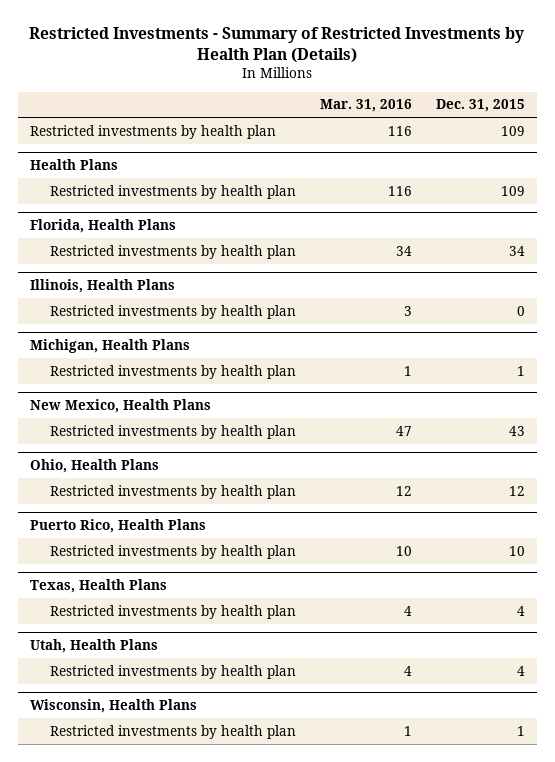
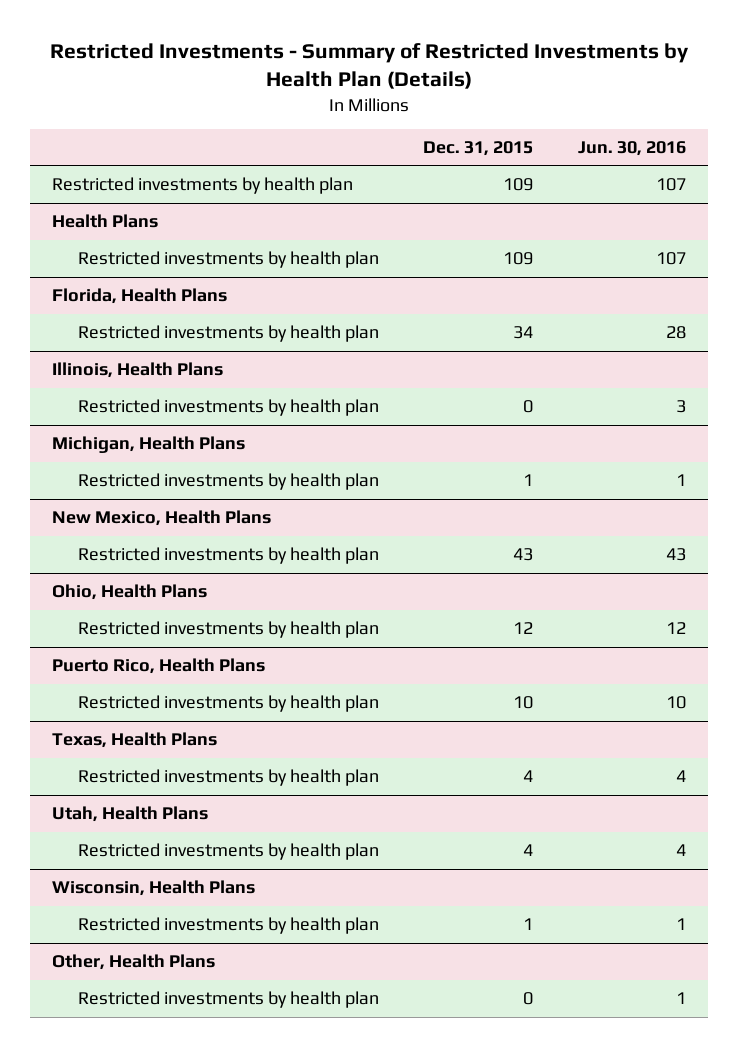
[319,99,412,113] Mar. 31, 2016 -> none
none -> [577,140,686,156] Jun. 30, 2016
none -> [52,954,216,971] Other, Health Plans
none -> [78,991,380,1009] Restricted investments by health plan

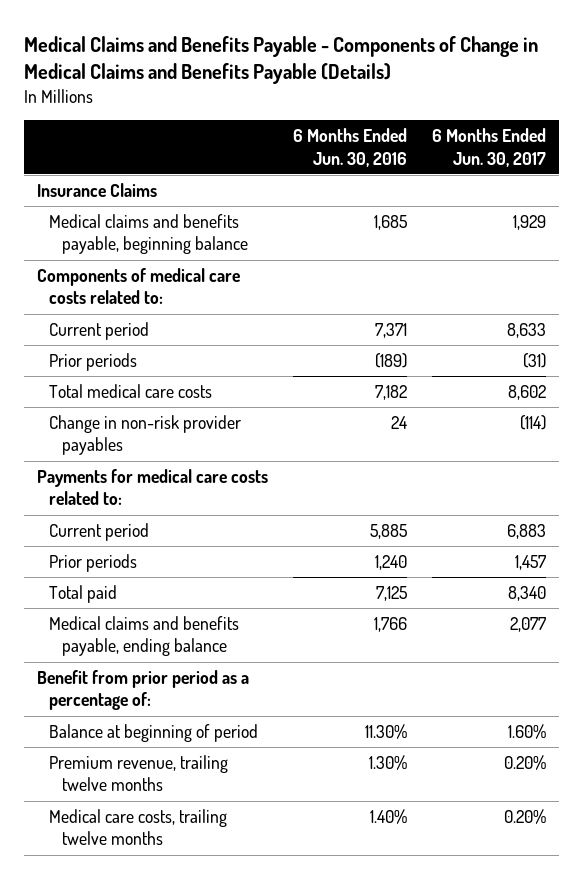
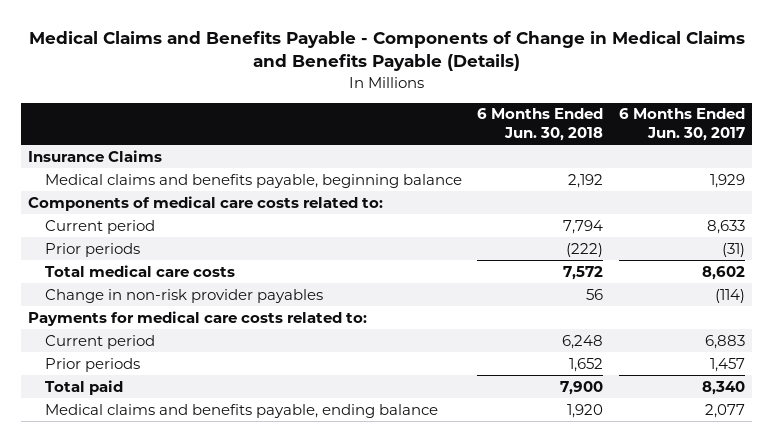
[293,128,408,167] 6 Months Ended Jun. 30, 2016 -> none
none -> [477,108,604,141] 6 Months Ended Jun. 30, 2018
[36,670,249,711] Benefit from prior period as a percentage of: -> none
[49,724,259,743] Balance at beginning of period -> none
[49,755,229,792] Premium revenue, trailing twelve months -> none
[49,809,228,846] Medical care costs, trailing twelve months -> none

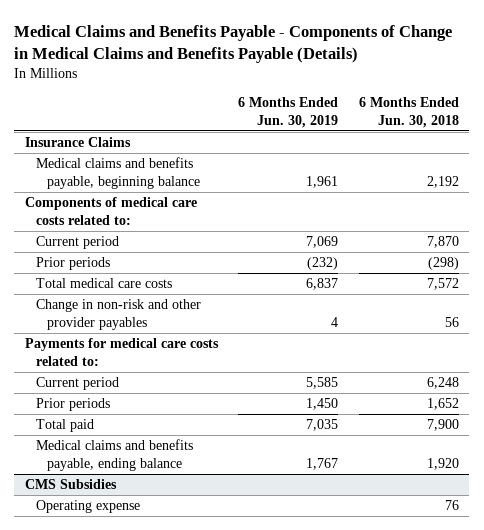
[618,108,745,141] 6 Months Ended Jun. 30, 2017 -> none
none -> [238,97,339,128] 6 Months Ended Jun. 30, 2019
[563,219,604,234] 7,794 -> [427,236,460,249] 7,870
[566,242,604,257] (222) -> [428,257,460,271] (298)
[44,288,323,303] Change in non-risk provider payables -> [36,299,202,330] Change in non-risk and other provider payables
none -> [24,479,117,490] CMS Subsidies
none -> [36,500,141,514] Operating expense

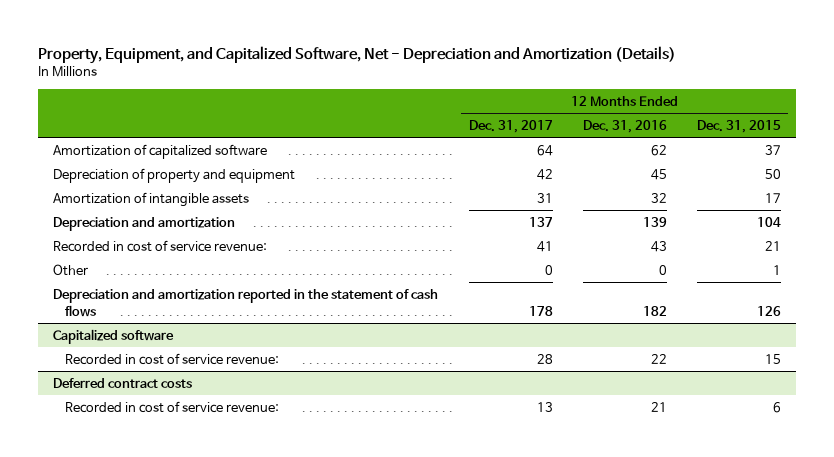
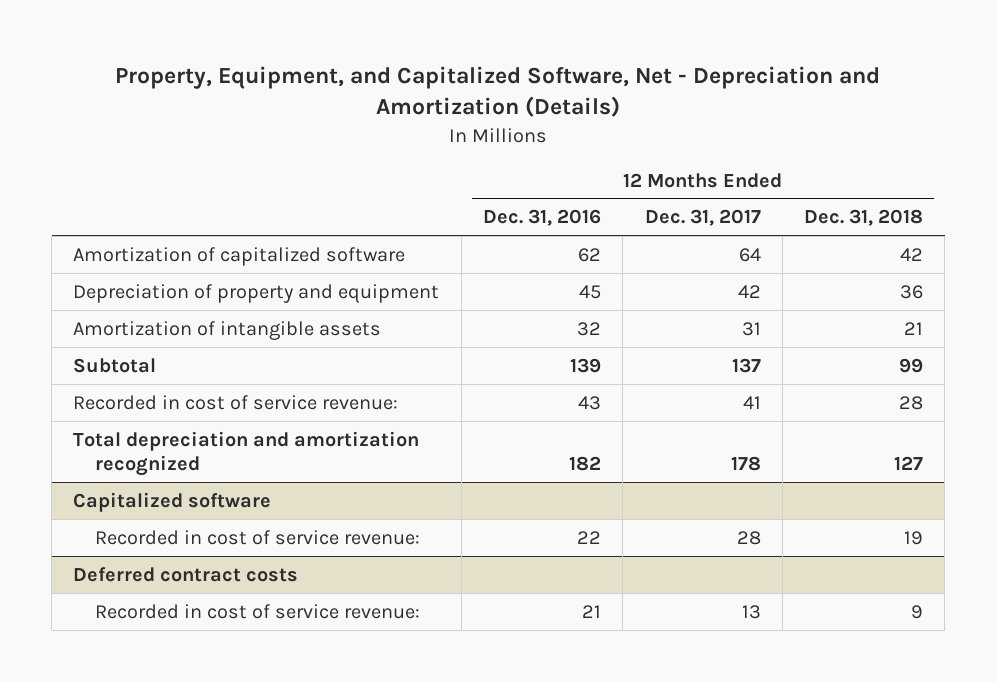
[696,119,781,133] Dec. 31, 2015 -> none
none -> [804,209,924,227] Dec. 31, 2018
[53,216,236,231] Depreciation and amortization -> [73,357,157,373] Subtotal
[53,263,89,276] Other -> none
[53,288,439,317] Depreciation and amortization reported in the statement of cash flows -> [73,430,420,477] Total depreciation and amortization recognized

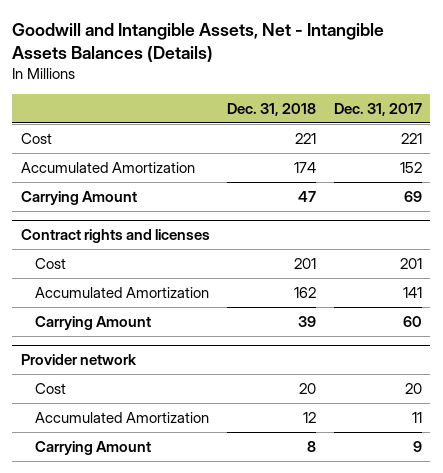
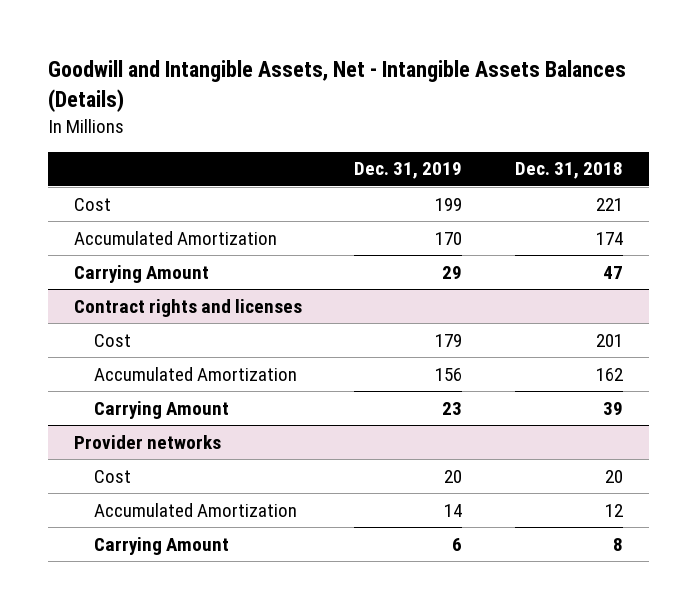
[333,103,422,117] Dec. 31, 2017 -> none
none -> [354,162,463,180] Dec. 31, 2019
[21,354,138,366] Provider network -> [73,434,221,449] Provider networks

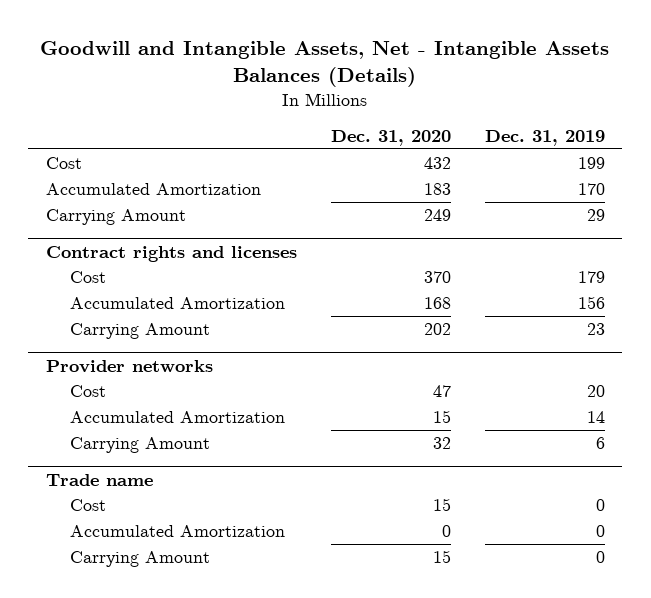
[514,162,623,180] Dec. 31, 2018 -> none
none -> [330,129,451,146] Dec. 31, 2020
none -> [45,473,153,486] Trade name
none -> [70,498,107,511] Cost
none -> [70,524,286,537] Accumulated Amortization
none -> [70,550,211,567] Carrying Amount

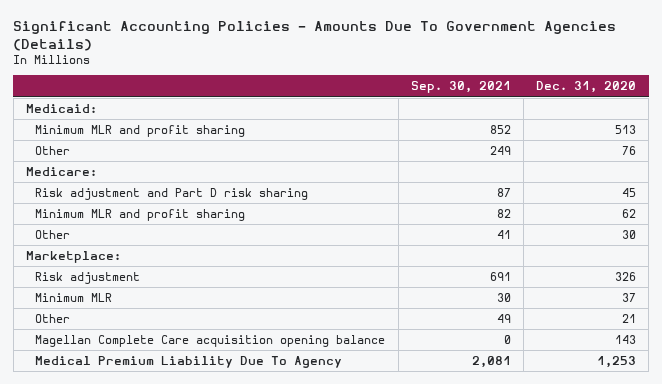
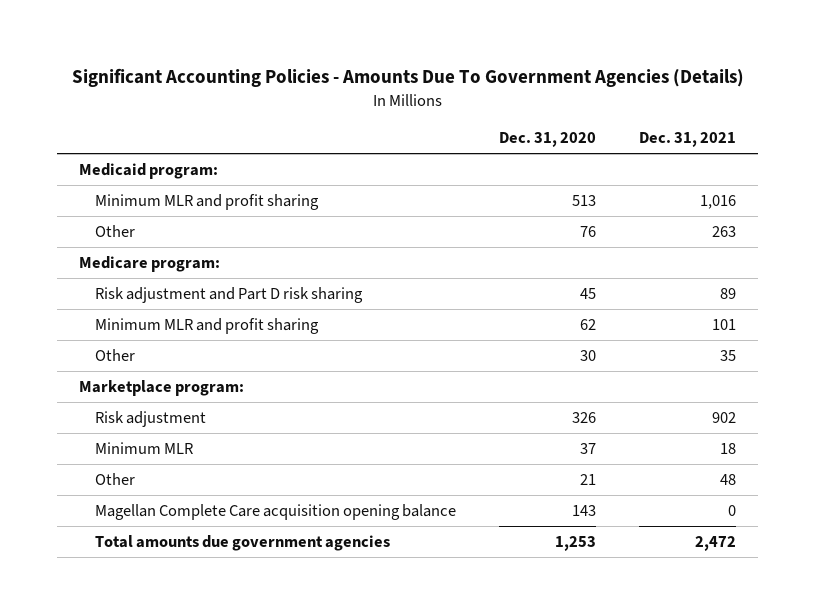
[410,81,511,94] Sep. 30, 2021 -> none
none -> [639,132,737,148] Dec. 31, 2021
[25,103,97,113] Medicaid: -> [78,162,218,179] Medicaid program:
[25,166,97,176] Medicare: -> [78,255,220,272] Medicare program:
[25,250,121,263] Marketplace: -> [78,379,244,396] Marketplace program:
[35,355,343,368] Medical Premium Liability Due To Agency -> [95,534,391,551] Total amounts due government agencies

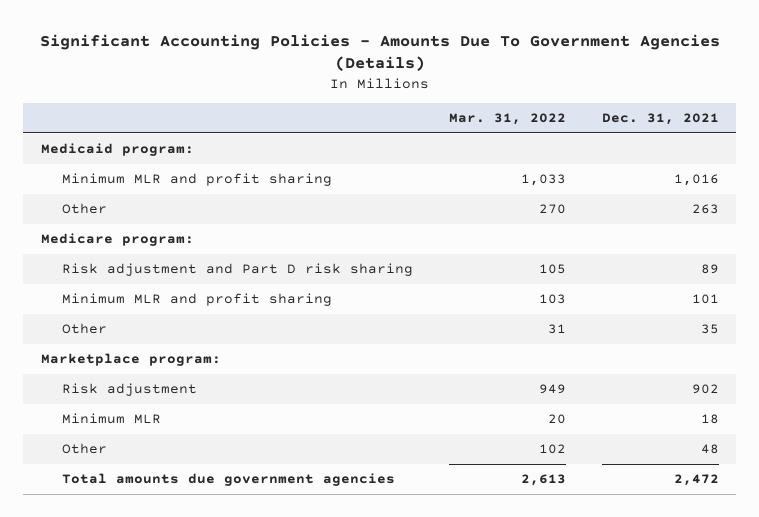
[499,132,597,148] Dec. 31, 2020 -> none
none -> [448,113,566,126] Mar. 31, 2022
[95,503,457,520] Magellan Complete Care acquisition opening balance -> none

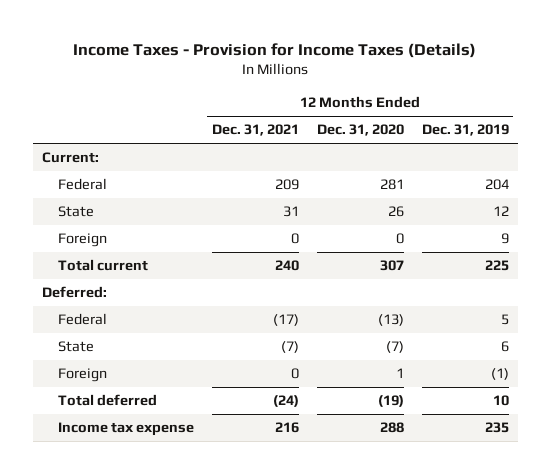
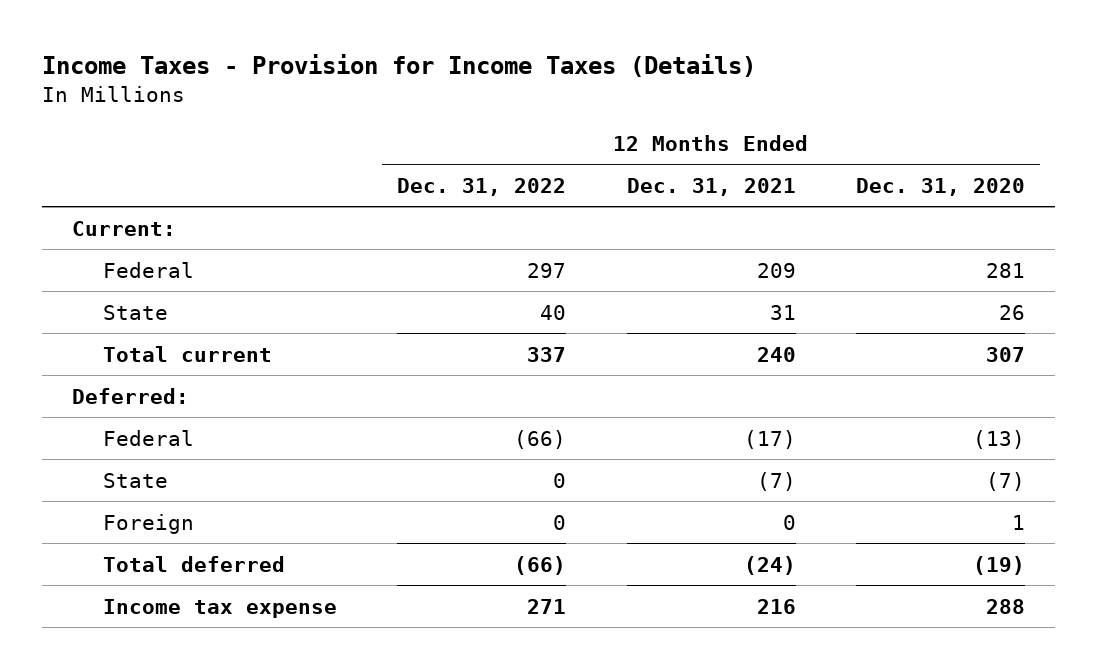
[421,124,509,137] Dec. 31, 2019 -> none
none -> [397,177,567,196] Dec. 31, 2022
[57,233,107,248] Foreign -> none

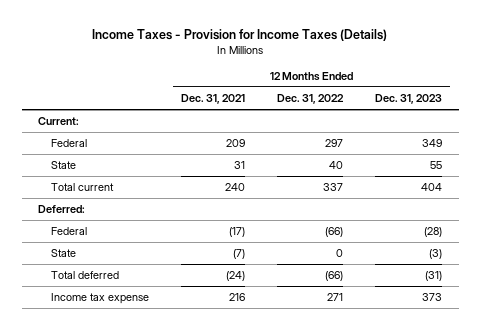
[856,177,1026,196] Dec. 31, 2020 -> none
none -> [375,94,443,105] Dec. 31, 2023
[102,513,194,534] Foreign -> none

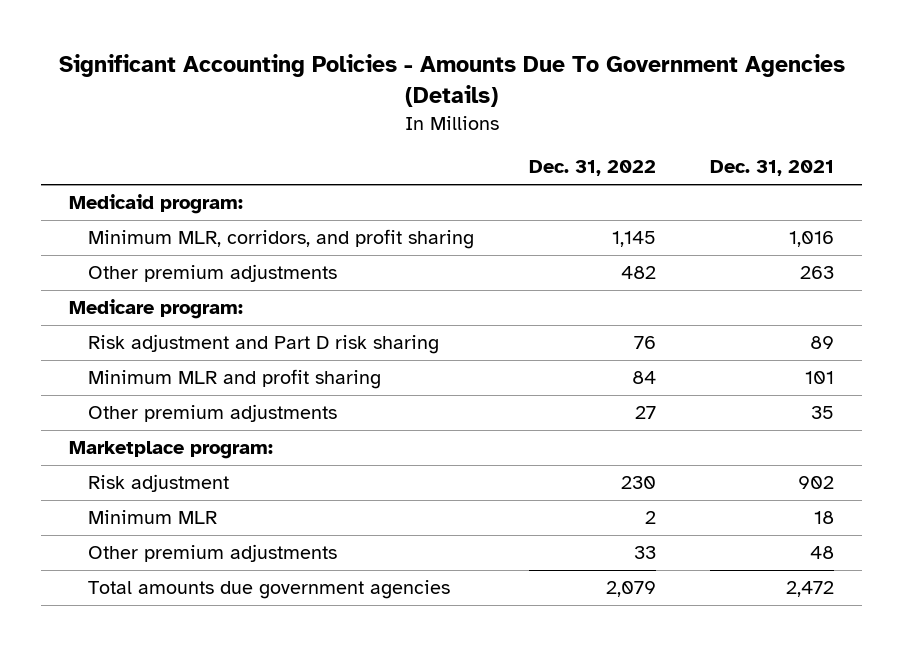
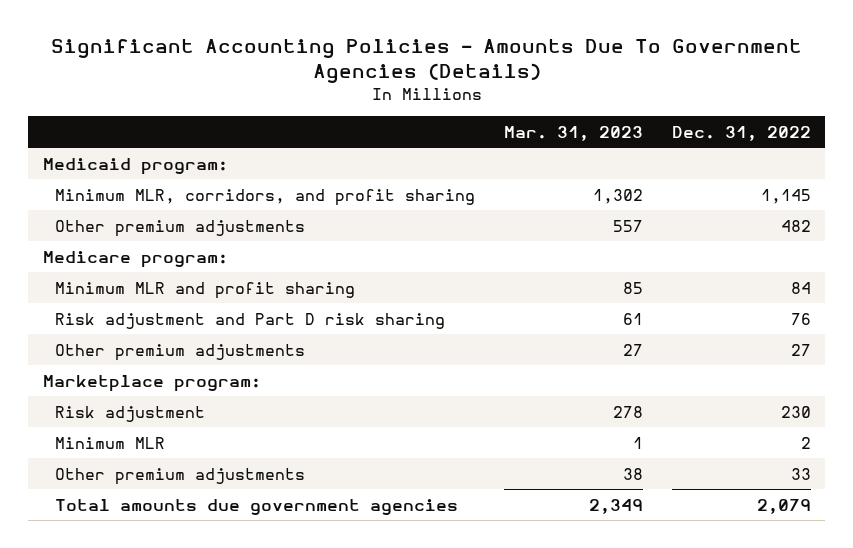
[710,160,835,177] Dec. 31, 2021 -> none
none -> [503,125,643,141] Mar. 31, 2023
[87,334,439,355] Risk adjustment and Part D risk sharing -> [54,312,445,329] Risk adjustment and Part D risk sharing

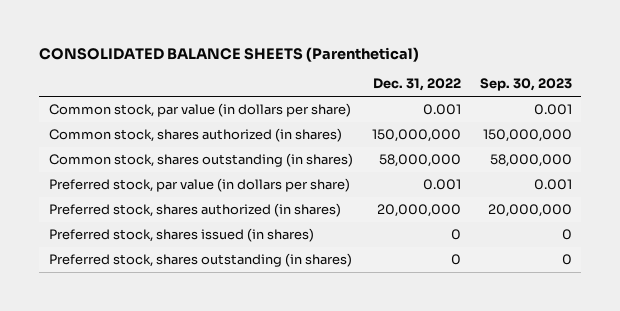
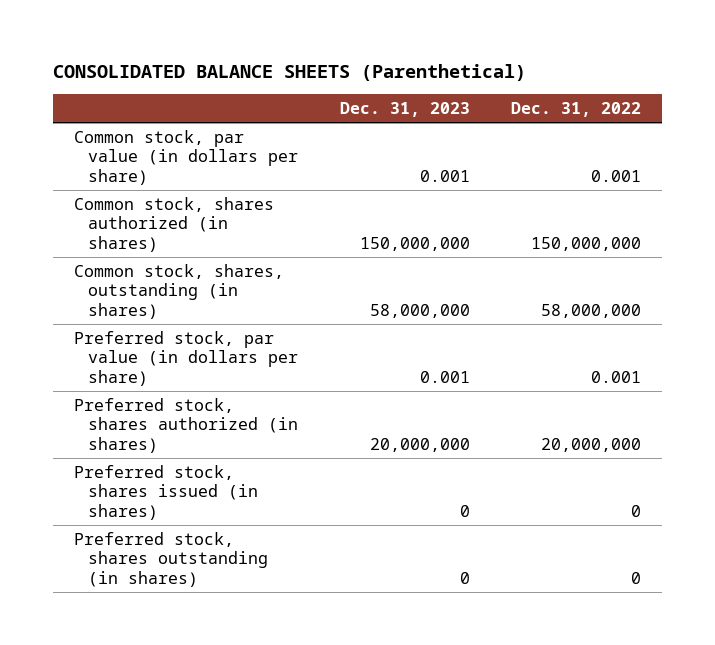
[479,78,572,92] Sep. 30, 2023 -> none
none -> [339,102,470,118] Dec. 31, 2023
[48,152,353,167] Common stock, shares outstanding (in shares) -> [73,263,284,319] Common stock, shares, outstanding (in shares)

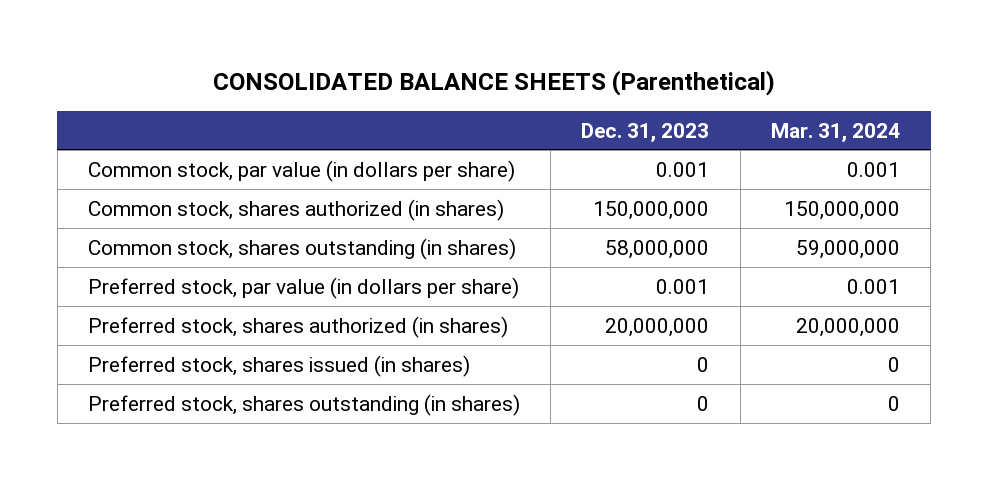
[511,102,642,118] Dec. 31, 2022 -> none
none -> [771,122,901,143] Mar. 31, 2024
[73,263,284,319] Common stock, shares, outstanding (in shares) -> [87,237,516,260] Common stock, shares outstanding (in shares)

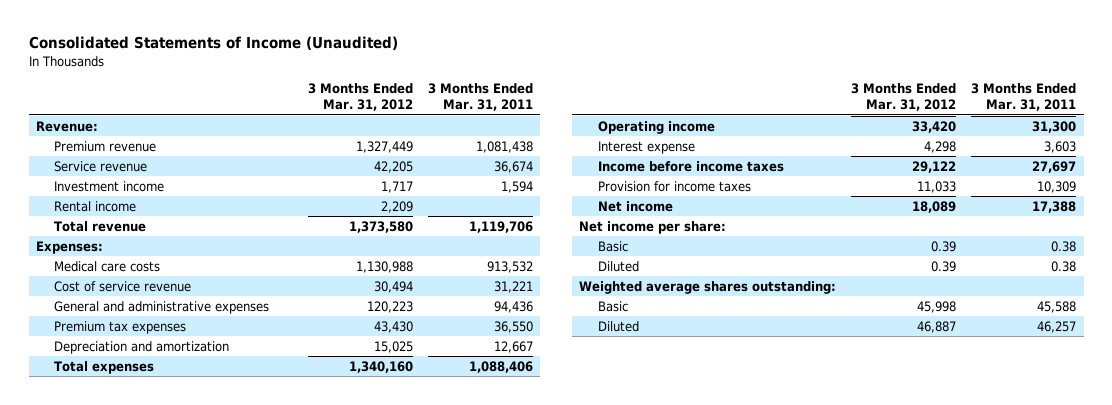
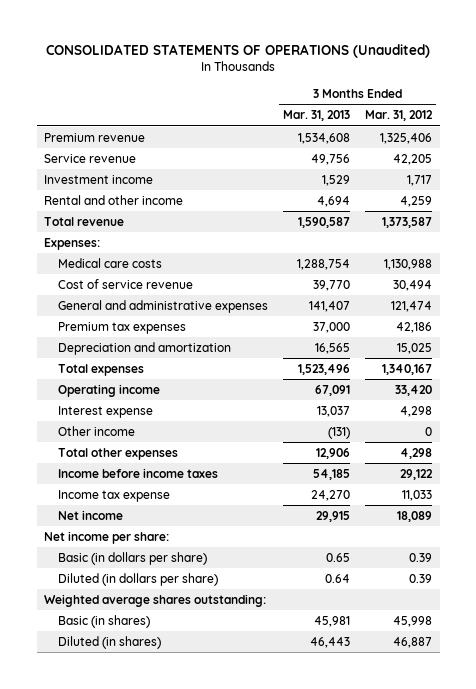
[28,36,398,51] Consolidated Statements of Income (Unaudited) -> [46,44,431,59] CONSOLIDATED STATEMENTS OF OPERATIONS (Unaudited)
[427,83,533,112] 3 Months Ended Mar. 31, 2011 -> none
none -> [283,110,351,122] Mar. 31, 2013
[35,120,98,132] Revenue: -> none
[355,140,413,153] 1,327,449 -> [380,132,433,144] 1,325,406
[54,200,137,212] Rental income -> [44,194,184,205] Rental and other income
[380,200,413,213] 2,209 -> [400,195,433,207] 4,259
[348,220,413,233] 1,373,580 -> [382,216,433,228] 1,373,587
[366,300,413,313] 120,223 -> [391,300,433,312] 121,474
[373,320,413,333] 43,430 -> [396,321,433,333] 42,186
[348,360,413,373] 1,340,160 -> [382,363,433,375] 1,340,167
none -> [58,425,136,436] Other income
none -> [58,447,179,460] Total other expenses
[598,180,752,192] Provision for income taxes -> [58,489,171,502] Income tax expense
[598,240,629,252] Basic -> [58,551,208,565] Basic (in dollars per share)
[598,260,640,272] Diluted -> [58,572,219,586] Diluted (in dollars per share)
[598,300,629,312] Basic -> [58,614,151,628] Basic (in shares)
[598,320,640,332] Diluted -> [58,635,162,649] Diluted (in shares)

